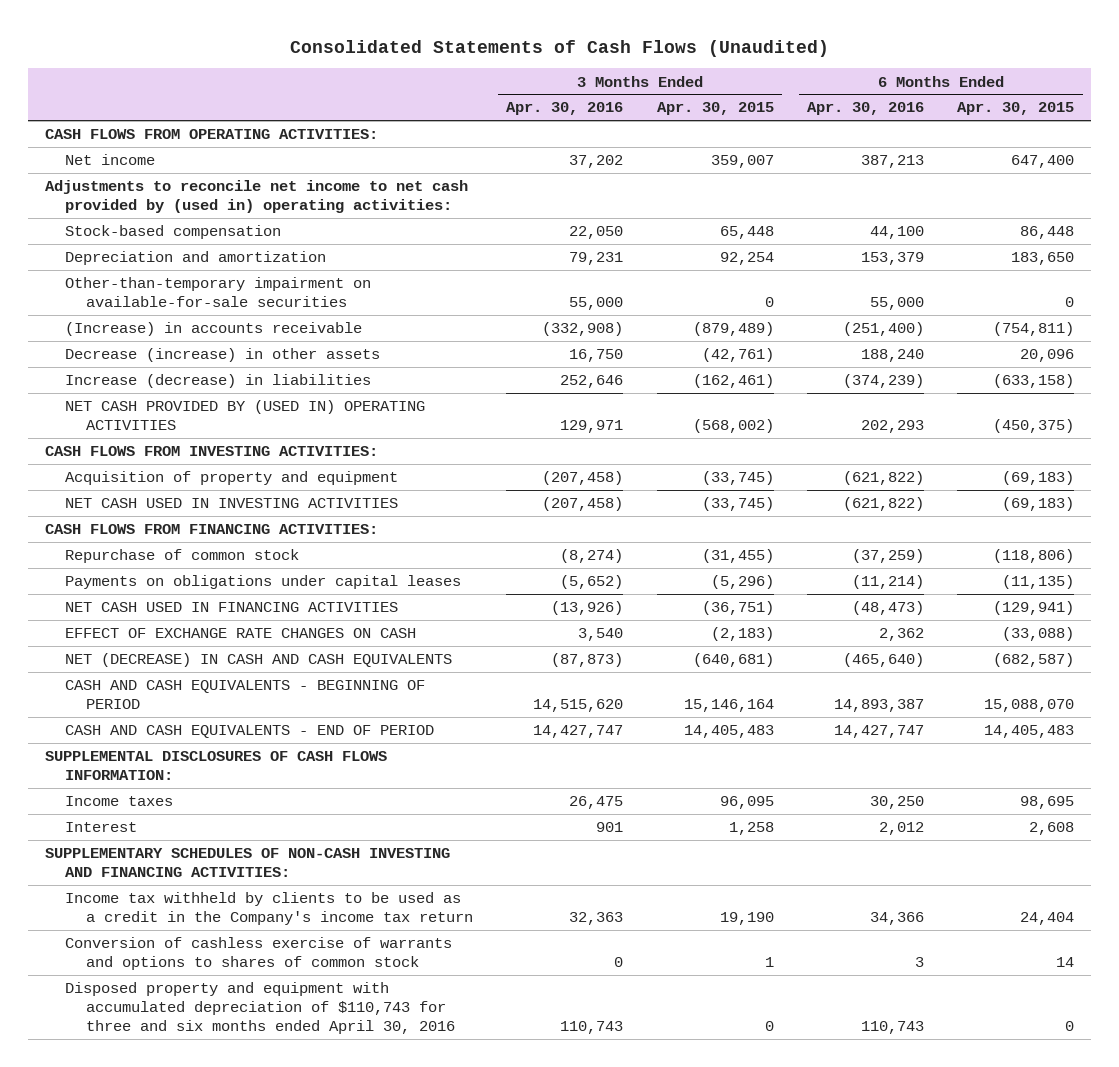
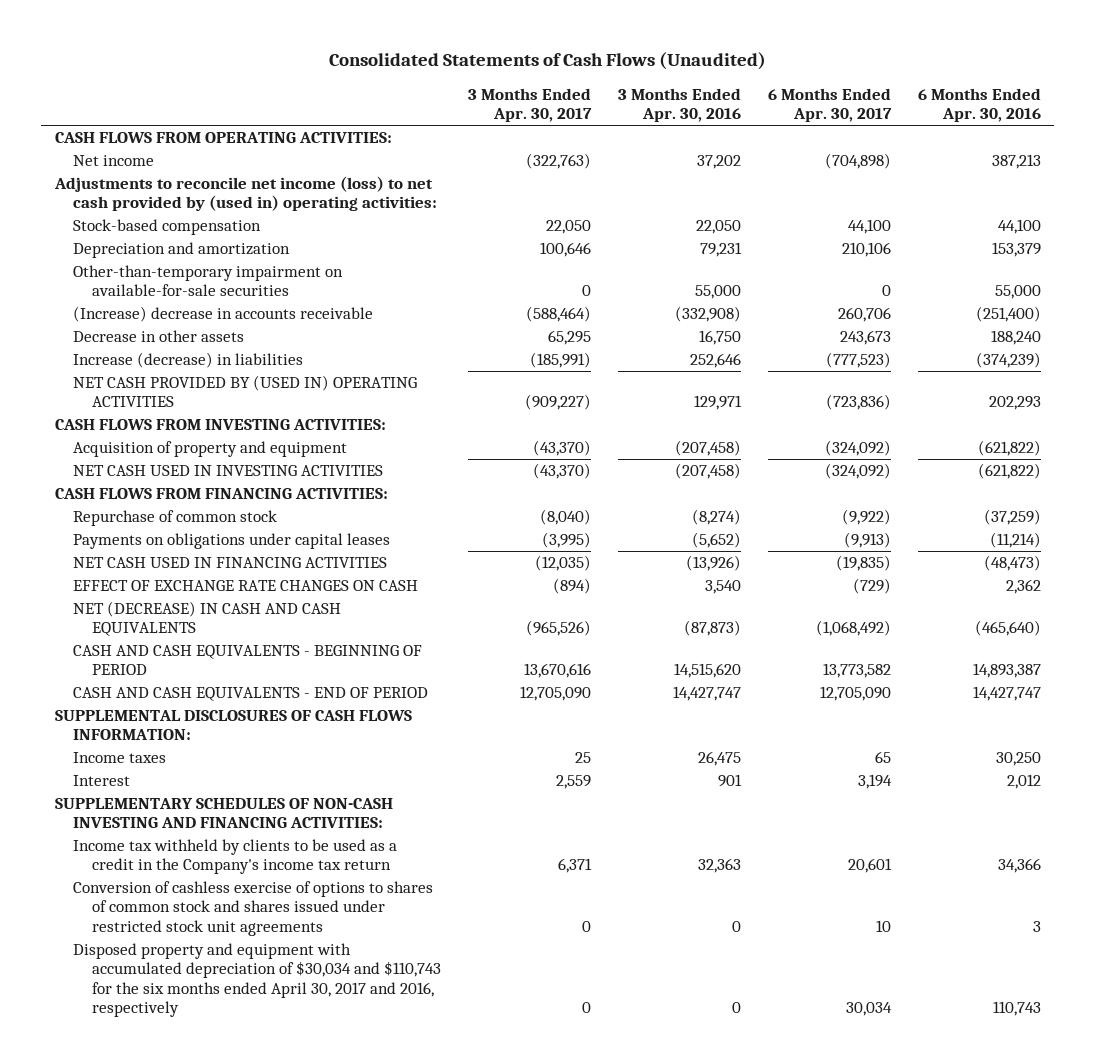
[656,102,774,116] Apr. 30, 2015 -> none
[957,102,1075,116] Apr. 30, 2015 -> none
none -> [467,87,592,123] 3 Months Ended Apr. 30, 2017
none -> [767,87,892,123] 6 Months Ended Apr. 30, 2017
[44,180,468,214] Adjustments to reconcile net income to net cash provided by (used in) operating activities: -> [53,176,438,212] Adjustments to reconcile net income (loss) to net cash provided by (used in) operating activities:
[65,322,363,337] (Increase) in accounts receivable -> [73,306,374,323] (Increase) decrease in accounts receivable
[65,348,381,363] Decrease (increase) in other assets -> [73,330,245,343] Decrease in other assets
[65,937,453,971] Conversion of cashless exercise of warrants and options to shares of common stock -> [73,881,434,936] Conversion of cashless exercise of options to shares of common stock and shares issued under restricted stock unit agreements
[65,982,455,1035] Disposed property and equipment with accumulated depreciation of $110,743 for three and six months ended April 30, 2016 -> [73,943,441,1017] Disposed property and equipment with accumulated depreciation of $30,034 and $110,743 for the six months ended April 30, 2017 and 2016, respectively
[560,1021,624,1035] 110,743 -> [731,1001,741,1013] 0

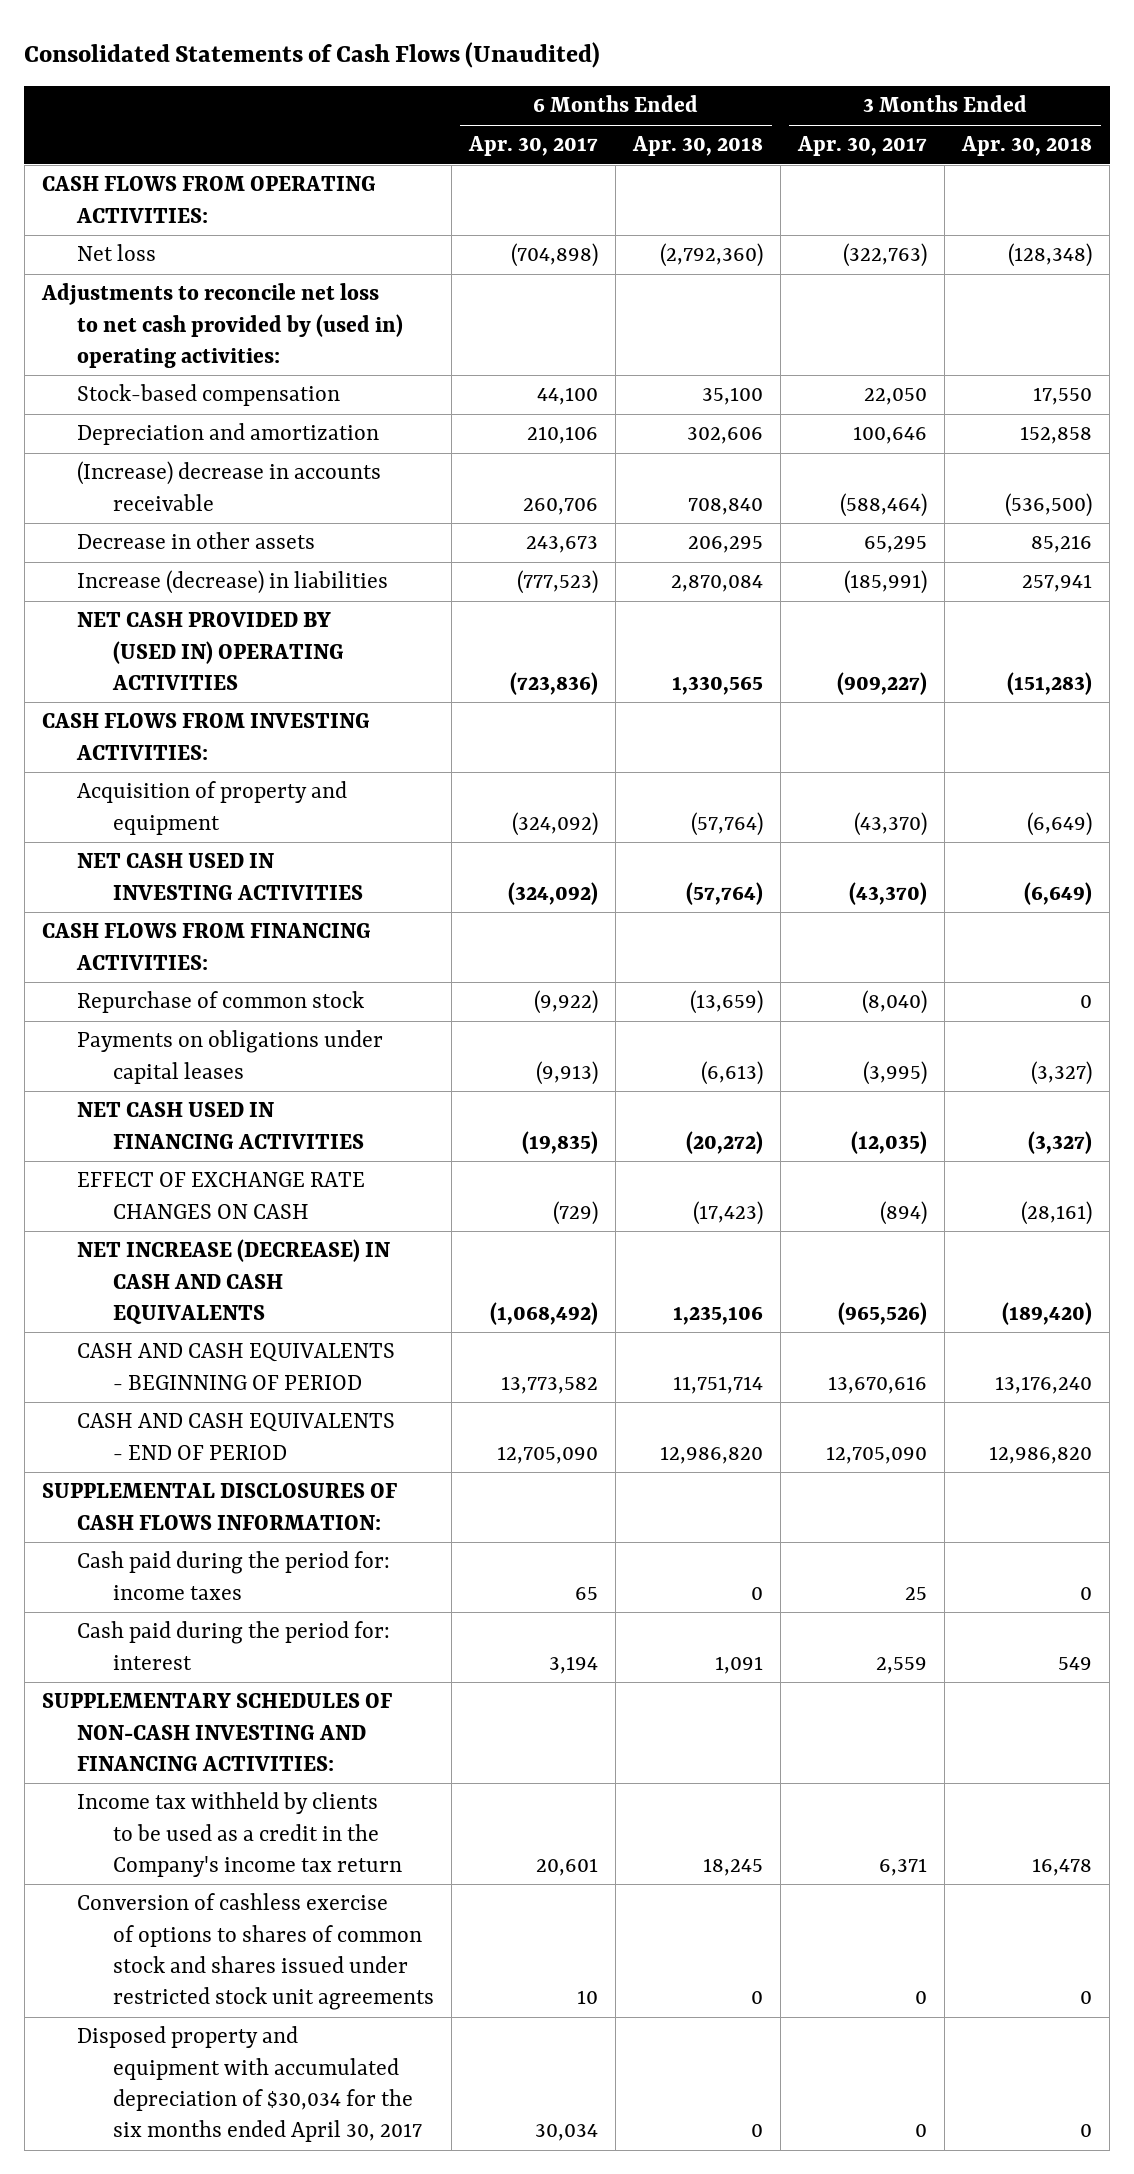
[617,87,741,123] 3 Months Ended Apr. 30, 2016 -> none
[917,87,1041,123] 6 Months Ended Apr. 30, 2016 -> none
none -> [631,136,763,157] Apr. 30, 2018
none -> [961,136,1093,157] Apr. 30, 2018
[73,155,155,167] Net income -> [77,244,157,262] Net loss
[53,176,438,212] Adjustments to reconcile net income (loss) to net cash provided by (used in) operating activities: -> [40,283,404,368] Adjustments to reconcile net loss to net cash provided by (used in) operating activities:
[73,265,344,297] Other-than-temporary impairment on available-for-sale securities -> none
[73,601,342,637] NET (DECREASE) IN CASH AND CASH EQUIVALENTS -> [77,1239,391,1324] NET INCREASE (DECREASE) IN CASH AND CASH EQUIVALENTS
[73,752,167,764] Income taxes -> [77,1551,391,1600] Cash paid during the period for: income taxes
[73,775,131,787] Interest -> [77,1621,391,1670] Cash paid during the period for: interest
[73,943,441,1017] Disposed property and equipment with accumulated depreciation of $30,034 and $110,743 for the six months ended April 30, 2017 and 2016, respectively -> [77,2026,422,2143] Disposed property and equipment with accumulated depreciation of $30,034 for the six months ended April 30, 2017

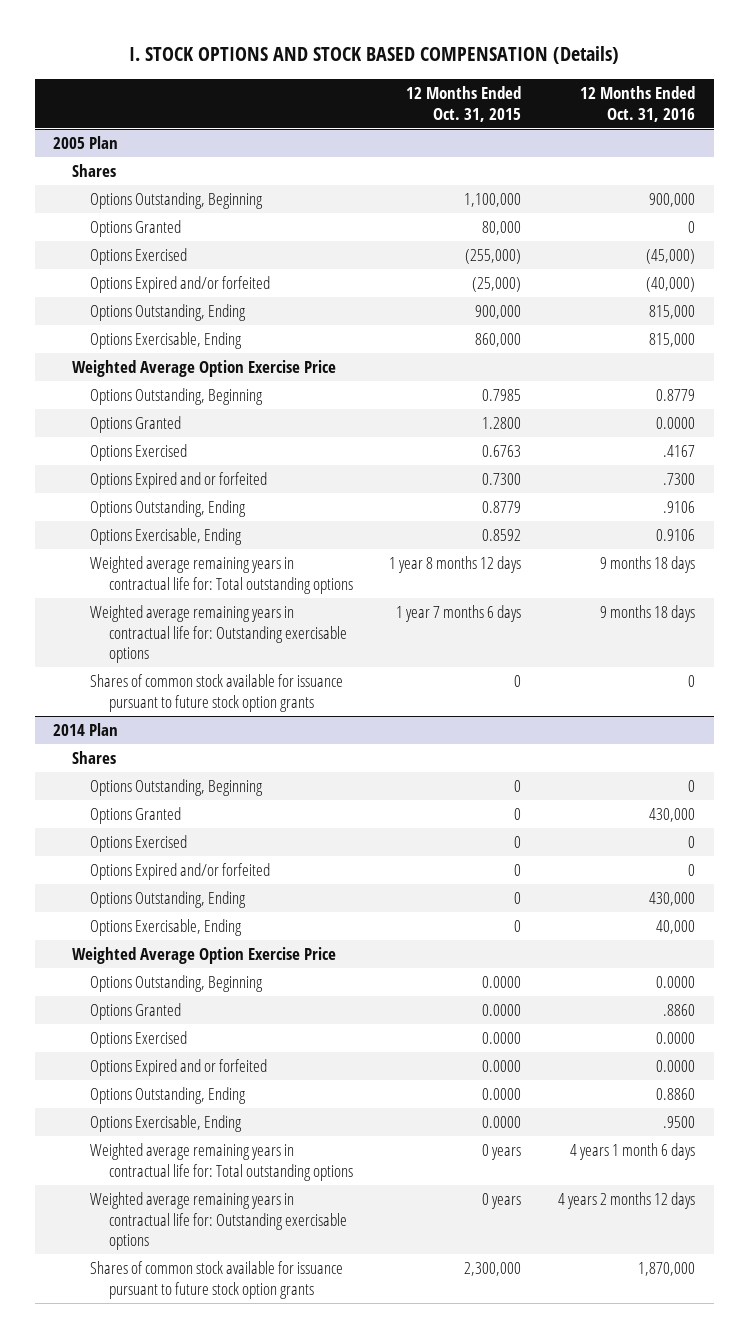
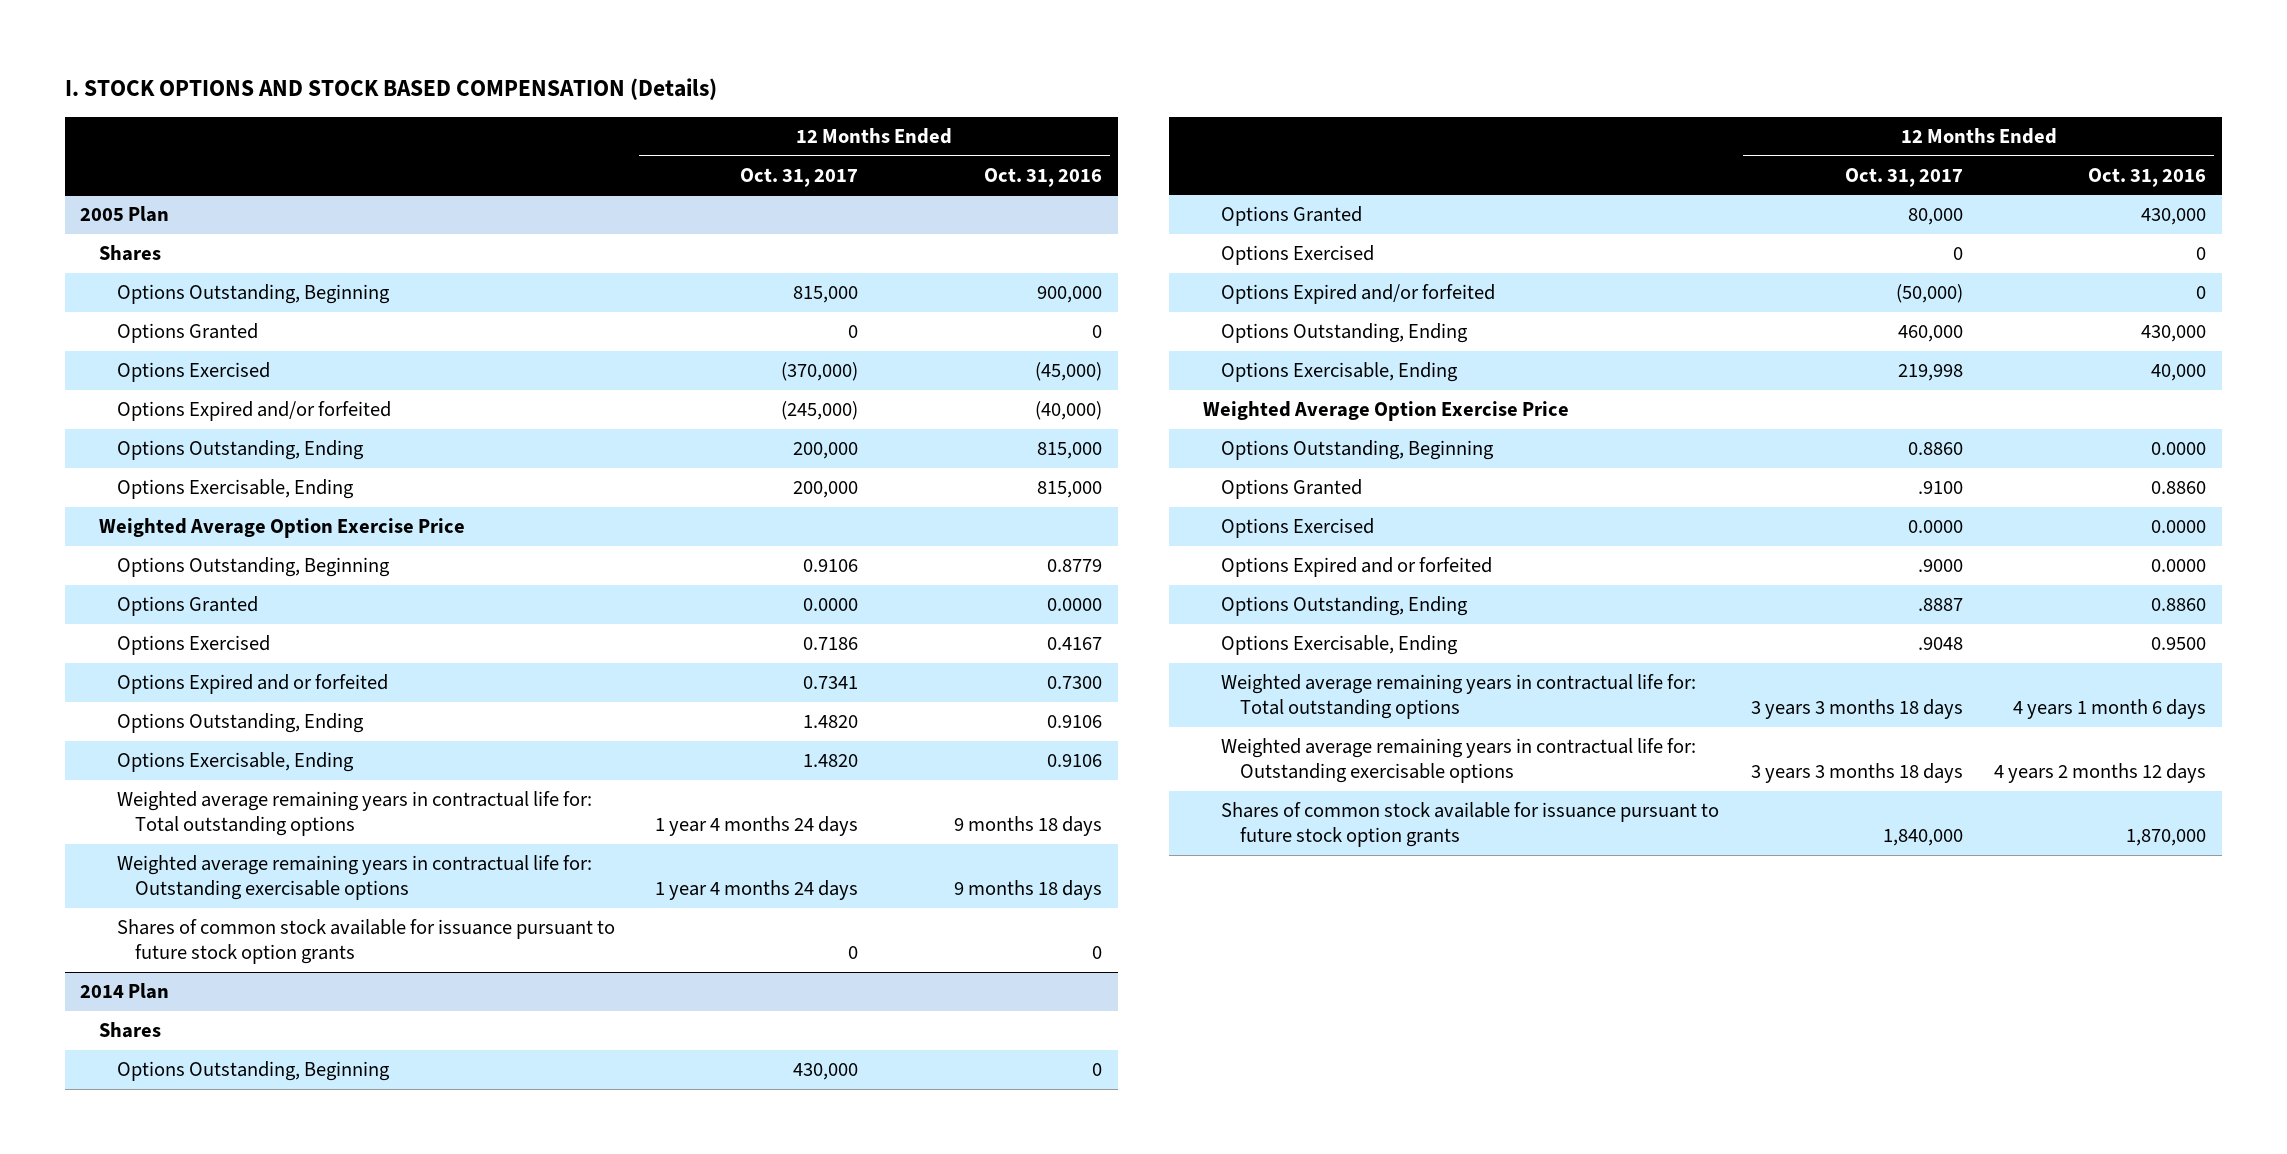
[406,85,522,122] 12 Months Ended Oct. 31, 2015 -> none
none -> [740,167,859,187] Oct. 31, 2017
[663,445,696,458] .4167 -> [1046,637,1102,651] 0.4167
[663,473,696,486] .7300 -> [1046,676,1102,690] 0.7300
[663,501,696,514] .9106 -> [1046,715,1102,729] 0.9106
[663,1004,696,1017] .8860 -> [2151,481,2207,495] 0.8860
[663,1116,696,1129] .9500 -> [2151,637,2207,651] 0.9500

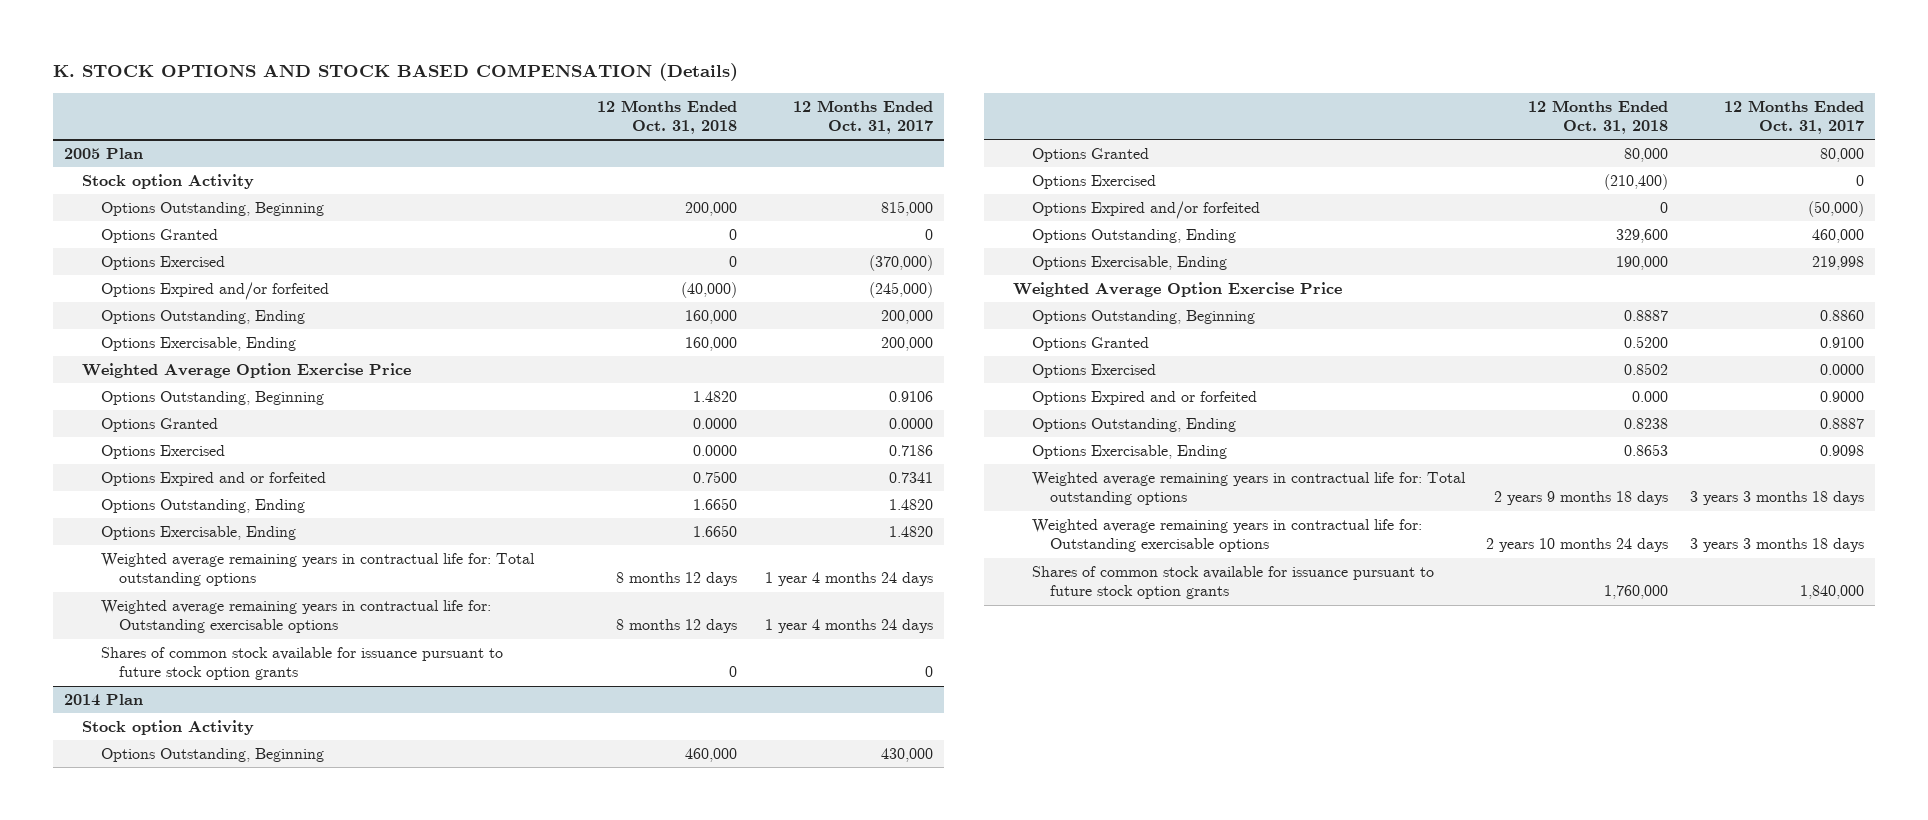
[64,78,717,101] I. STOCK OPTIONS AND STOCK BASED COMPENSATION (Details) -> [52,63,738,82] K. STOCK OPTIONS AND STOCK BASED COMPENSATION (Details)
[983,167,1102,187] Oct. 31, 2016 -> none
none -> [597,99,738,135] 12 Months Ended Oct. 31, 2018
[98,245,161,262] Shares -> none
none -> [82,173,255,189] Stock option Activity
[98,1022,161,1039] Shares -> none
none -> [82,719,255,735] Stock option Activity
[1917,481,1963,495] .9100 -> [1820,336,1865,348] 0.9100
[1917,559,1963,573] .9000 -> [1820,390,1865,402] 0.9000
[1917,598,1963,612] .8887 -> [1820,417,1865,429] 0.8887
[1917,637,1963,651] .9048 -> [1820,444,1865,456] 0.9098

